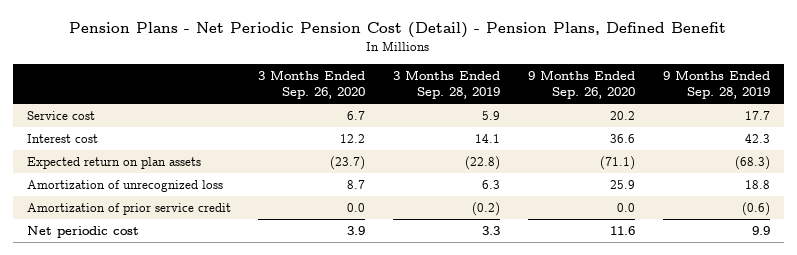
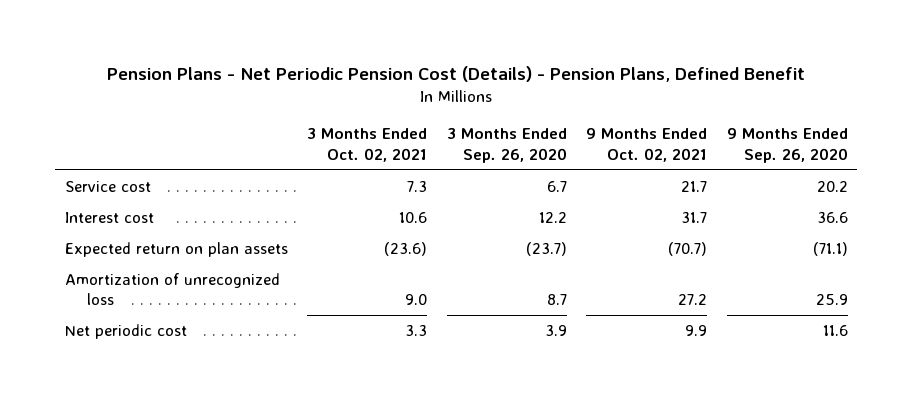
[69,21,727,38] Pension Plans - Net Periodic Pension Cost (Detail) - Pension Plans, Defined Benefit -> [107,66,806,83] Pension Plans - Net Periodic Pension Cost (Details) - Pension Plans, Defined Benefit
[393,69,501,100] 3 Months Ended Sep. 28, 2019 -> none
[663,69,771,100] 9 Months Ended Sep. 28, 2019 -> none
none -> [307,128,428,162] 3 Months Ended Oct. 02, 2021
none -> [586,128,708,162] 9 Months Ended Oct. 02, 2021
[26,202,231,215] Amortization of prior service credit -> none

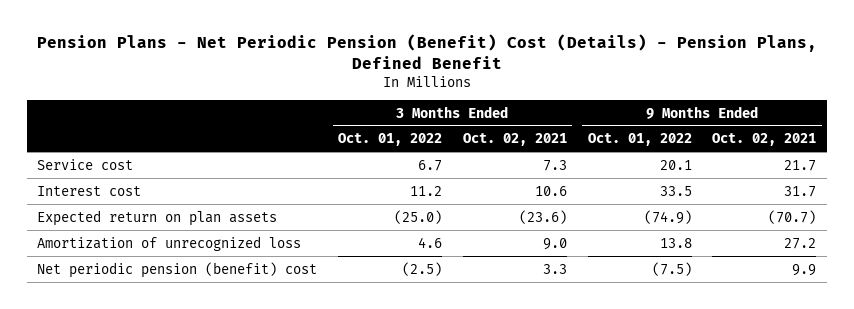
[107,66,806,83] Pension Plans - Net Periodic Pension Cost (Details) - Pension Plans, Defined Benefit -> [36,33,817,69] Pension Plans - Net Periodic Pension (Benefit) Cost (Details) - Pension Plans, Defined Benefit
[446,128,567,163] 3 Months Ended Sep. 26, 2020 -> none
[726,128,848,163] 9 Months Ended Sep. 26, 2020 -> none
none -> [338,133,443,147] Oct. 01, 2022
none -> [587,133,692,147] Oct. 01, 2022
[64,323,187,339] Net periodic cost -> [37,261,318,278] Net periodic pension (benefit) cost

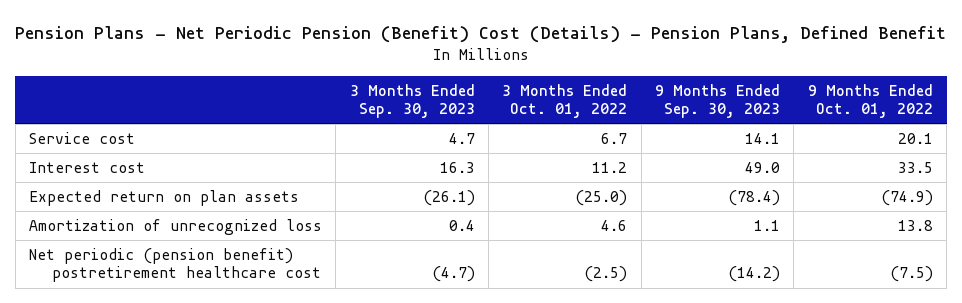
[462,133,567,147] Oct. 02, 2021 -> none
[712,133,817,147] Oct. 02, 2021 -> none
none -> [349,84,475,119] 3 Months Ended Sep. 30, 2023
none -> [655,84,781,119] 9 Months Ended Sep. 30, 2023
[37,261,318,278] Net periodic pension (benefit) cost -> [29,248,321,283] Net periodic (pension benefit) postretirement healthcare cost

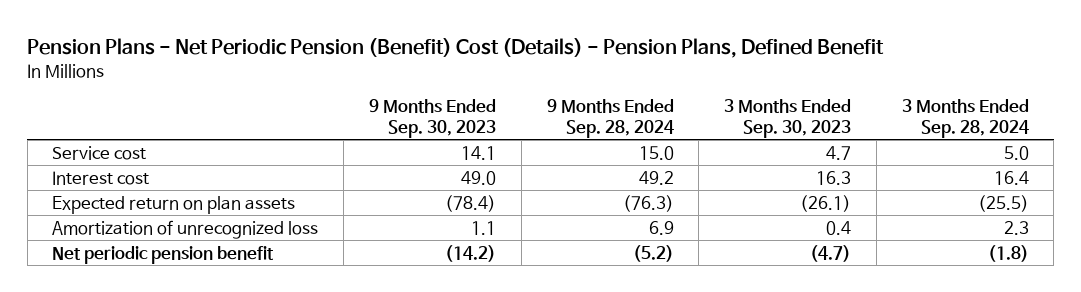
[502,84,628,119] 3 Months Ended Oct. 01, 2022 -> none
[807,84,933,119] 9 Months Ended Oct. 01, 2022 -> none
none -> [546,99,674,138] 9 Months Ended Sep. 28, 2024
none -> [901,99,1029,138] 3 Months Ended Sep. 28, 2024
[29,248,321,283] Net periodic (pension benefit) postretirement healthcare cost -> [52,245,275,264] Net periodic pension benefit

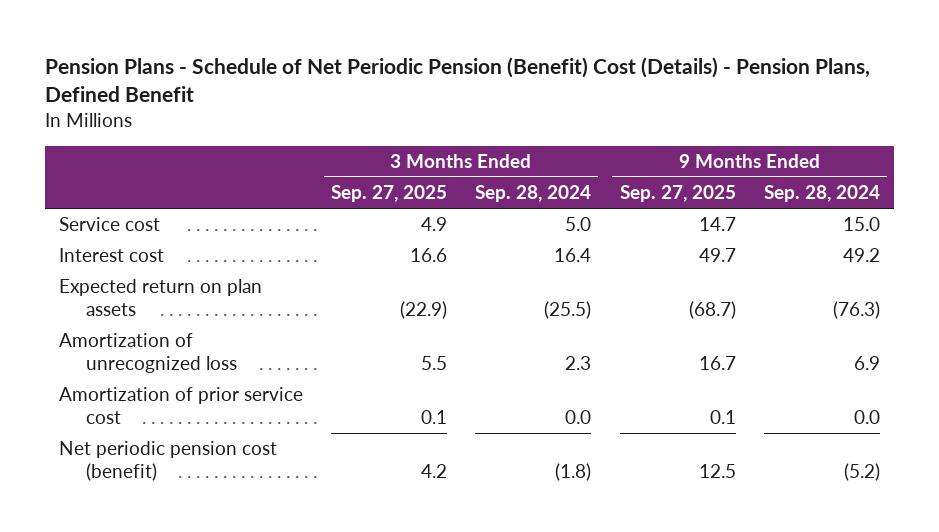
[27,37,885,58] Pension Plans - Net Periodic Pension (Benefit) Cost (Details) - Pension Plans, Defined Benefit -> [44,56,870,103] Pension Plans - Schedule of Net Periodic Pension (Benefit) Cost (Details) - Pension Plans, Defined Benefit
[369,99,497,138] 9 Months Ended Sep. 30, 2023 -> none
[724,99,852,138] 3 Months Ended Sep. 30, 2023 -> none
none -> [331,185,448,203] Sep. 27, 2025
none -> [619,185,736,203] Sep. 27, 2025
none -> [59,387,304,424] Amortization of prior service cost
[52,245,275,264] Net periodic pension benefit -> [59,441,278,481] Net periodic pension cost (benefit)

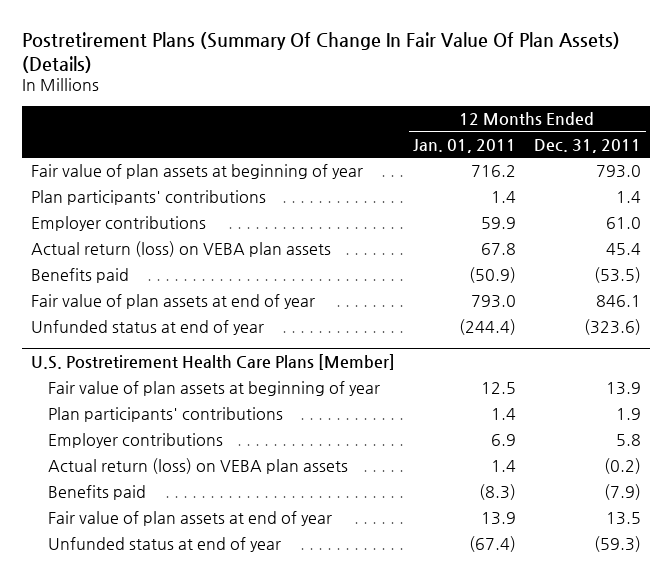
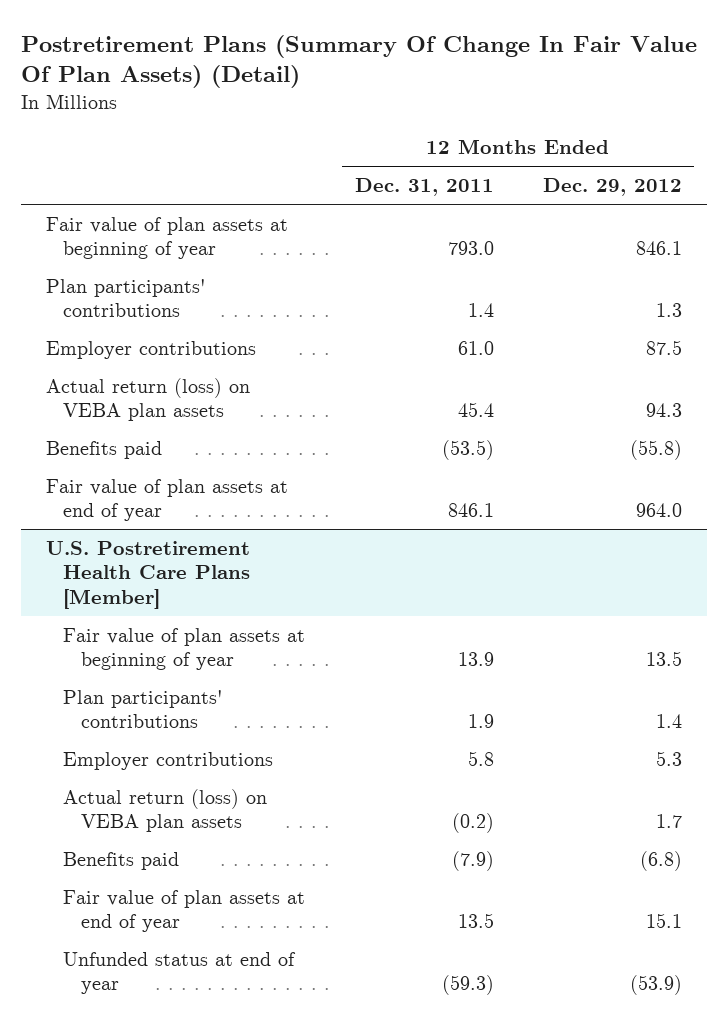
[22,31,621,73] Postretirement Plans (Summary Of Change In Fair Value Of Plan Assets) (Details) -> [21,34,698,89] Postretirement Plans (Summary Of Change In Fair Value Of Plan Assets) (Detail)
[413,138,517,153] Jan. 01, 2011 -> none
none -> [543,178,683,197] Dec. 29, 2012
[31,320,265,336] Unfunded status at end of year -> none

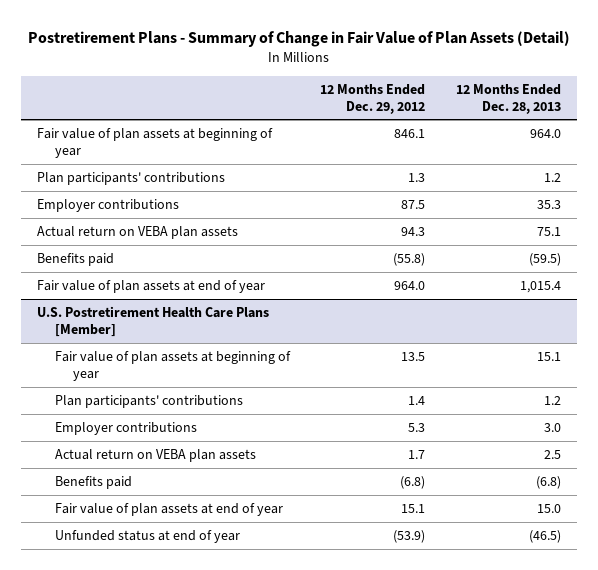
[21,34,698,89] Postretirement Plans (Summary Of Change In Fair Value Of Plan Assets) (Detail) -> [27,30,570,47] Postretirement Plans - Summary of Change in Fair Value of Plan Assets (Detail)
[354,178,494,197] Dec. 31, 2011 -> none
none -> [456,83,562,114] 12 Months Ended Dec. 28, 2013
[45,377,250,422] Actual return (loss) on VEBA plan assets -> [36,225,238,239] Actual return on VEBA plan assets
[63,788,268,833] Actual return (loss) on VEBA plan assets -> [54,448,256,462] Actual return on VEBA plan assets

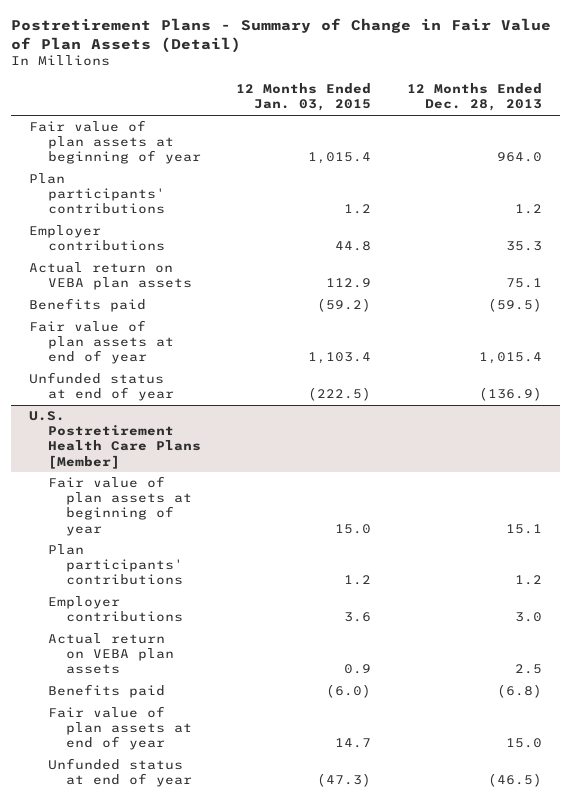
[320,83,426,114] 12 Months Ended Dec. 29, 2012 -> none
none -> [236,83,372,112] 12 Months Ended Jan. 03, 2015
none -> [28,372,174,402] Unfunded status at end of year

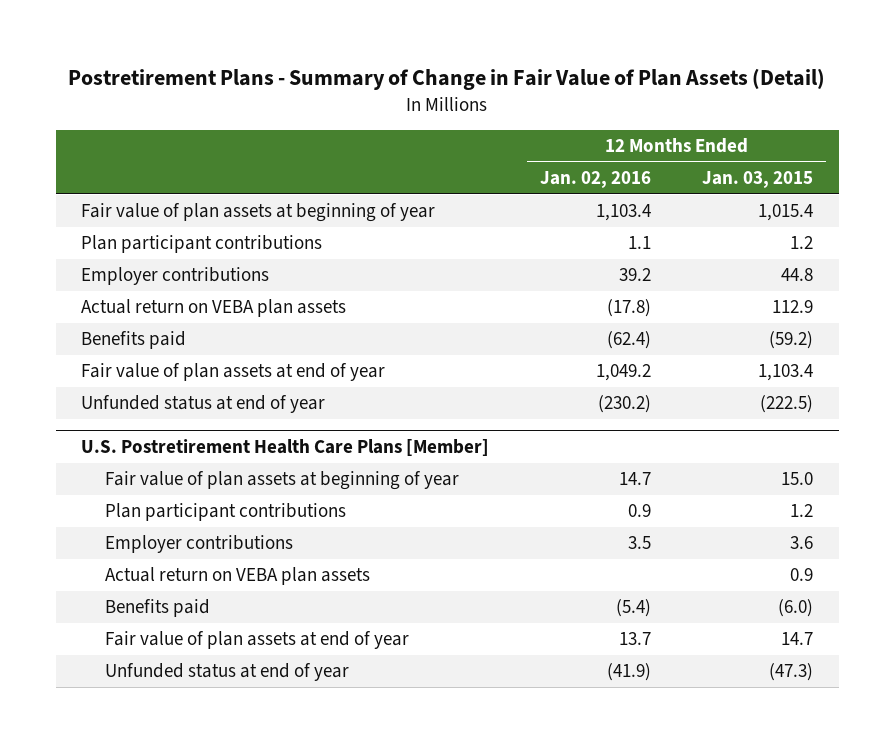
[407,83,543,112] 12 Months Ended Dec. 28, 2013 -> none
none -> [540,170,652,188] Jan. 02, 2016
[28,173,165,215] Plan participants' contributions -> [81,235,323,254] Plan participant contributions
[47,544,184,586] Plan participants' contributions -> [105,503,347,522] Plan participant contributions

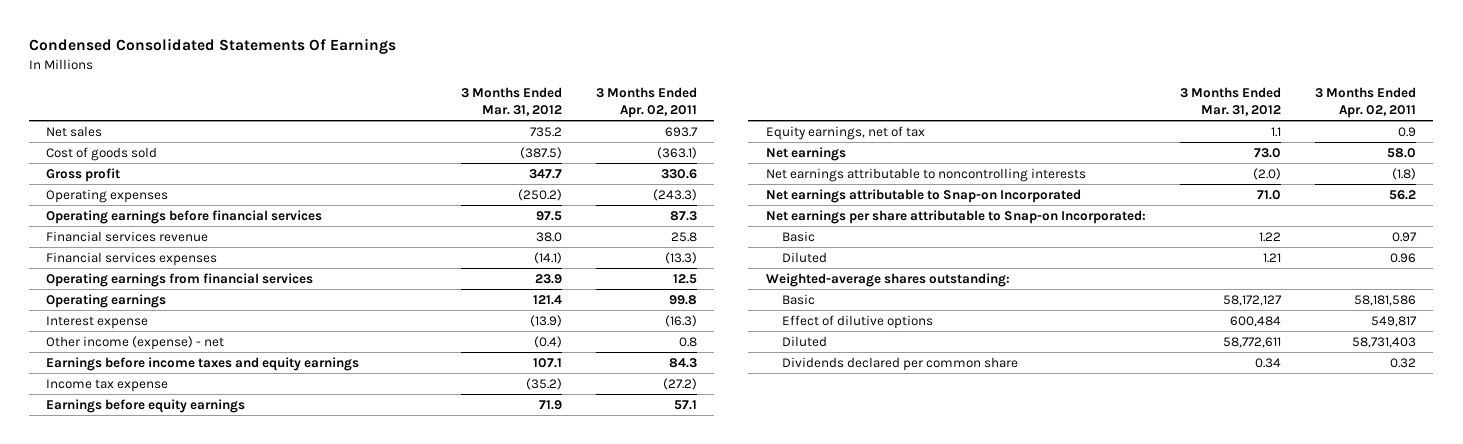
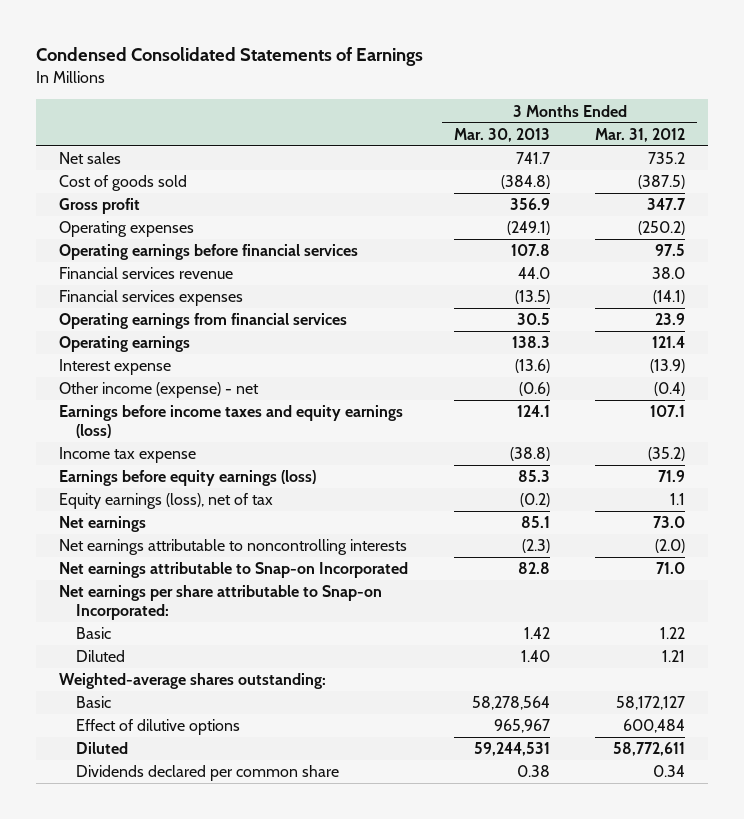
[29,38,397,55] Condensed Consolidated Statements Of Earnings -> [36,47,424,67] Condensed Consolidated Statements of Earnings
[596,87,698,118] 3 Months Ended Apr. 02, 2011 -> none
none -> [453,127,550,142] Mar. 30, 2013
[46,356,360,371] Earnings before income taxes and equity earnings -> [58,405,403,439] Earnings before income taxes and equity earnings (loss)
[46,398,246,413] Earnings before equity earnings -> [58,470,316,487] Earnings before equity earnings (loss)
[765,125,925,140] Equity earnings, net of tax -> [58,493,273,510] Equity earnings (loss), net of tax

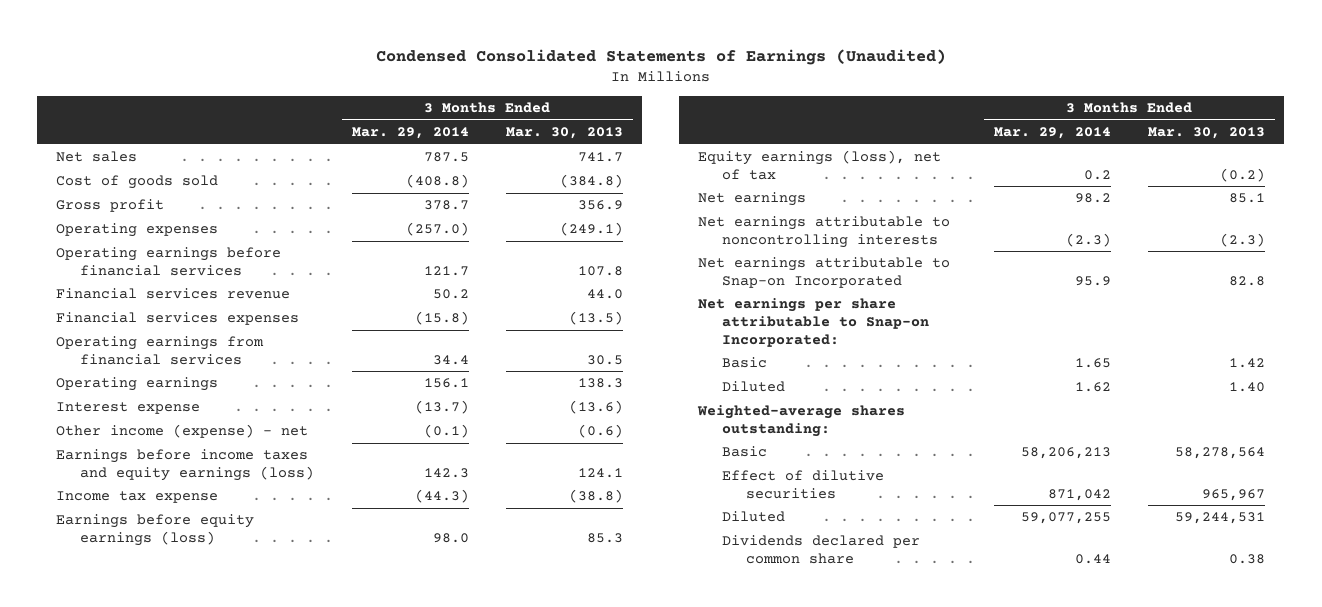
[36,47,424,67] Condensed Consolidated Statements of Earnings -> [375,48,946,65] Condensed Consolidated Statements of Earnings (Unaudited)
[595,127,686,142] Mar. 31, 2012 -> none
none -> [351,127,469,140] Mar. 29, 2014
[76,719,241,736] Effect of dilutive options -> [721,470,884,499] Effect of dilutive securities

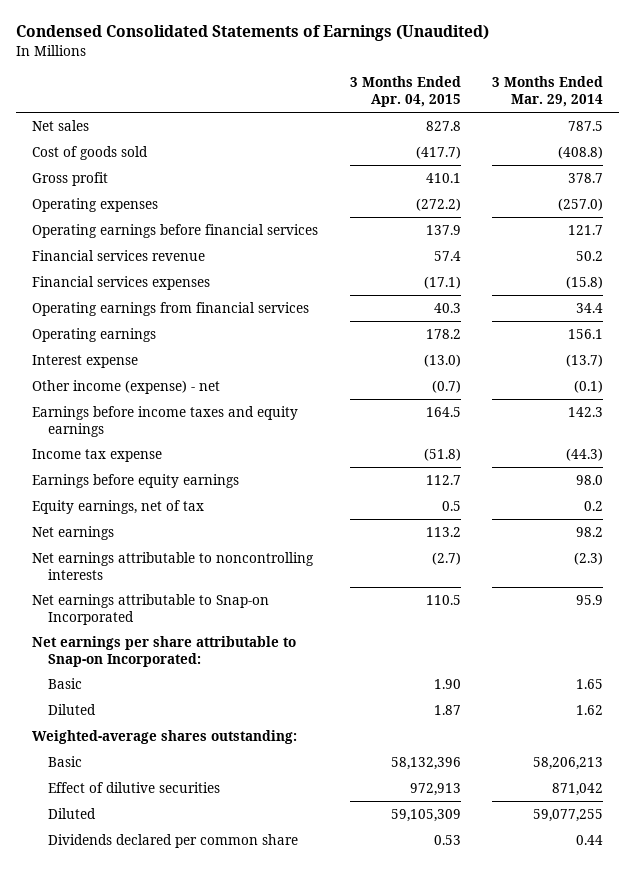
[506,127,624,140] Mar. 30, 2013 -> none
none -> [349,76,461,108] 3 Months Ended Apr. 04, 2015
[56,449,314,481] Earnings before income taxes and equity earnings (loss) -> [31,405,298,437] Earnings before income taxes and equity earnings
[56,514,255,546] Earnings before equity earnings (loss) -> [31,473,239,488] Earnings before equity earnings
[698,150,942,180] Equity earnings (loss), net of tax -> [31,499,204,514] Equity earnings, net of tax

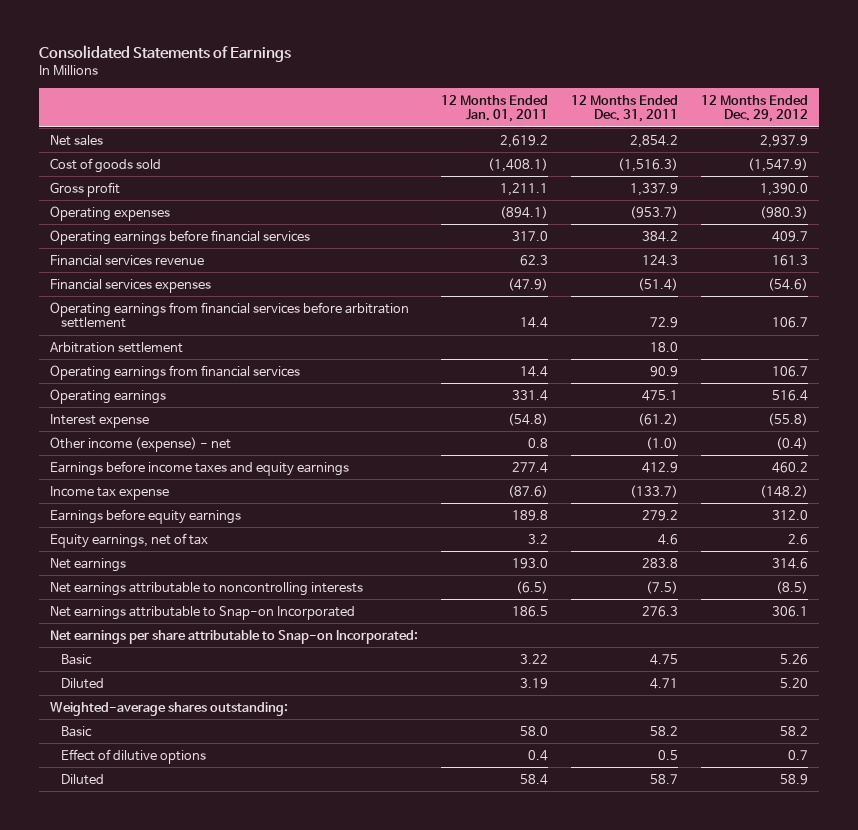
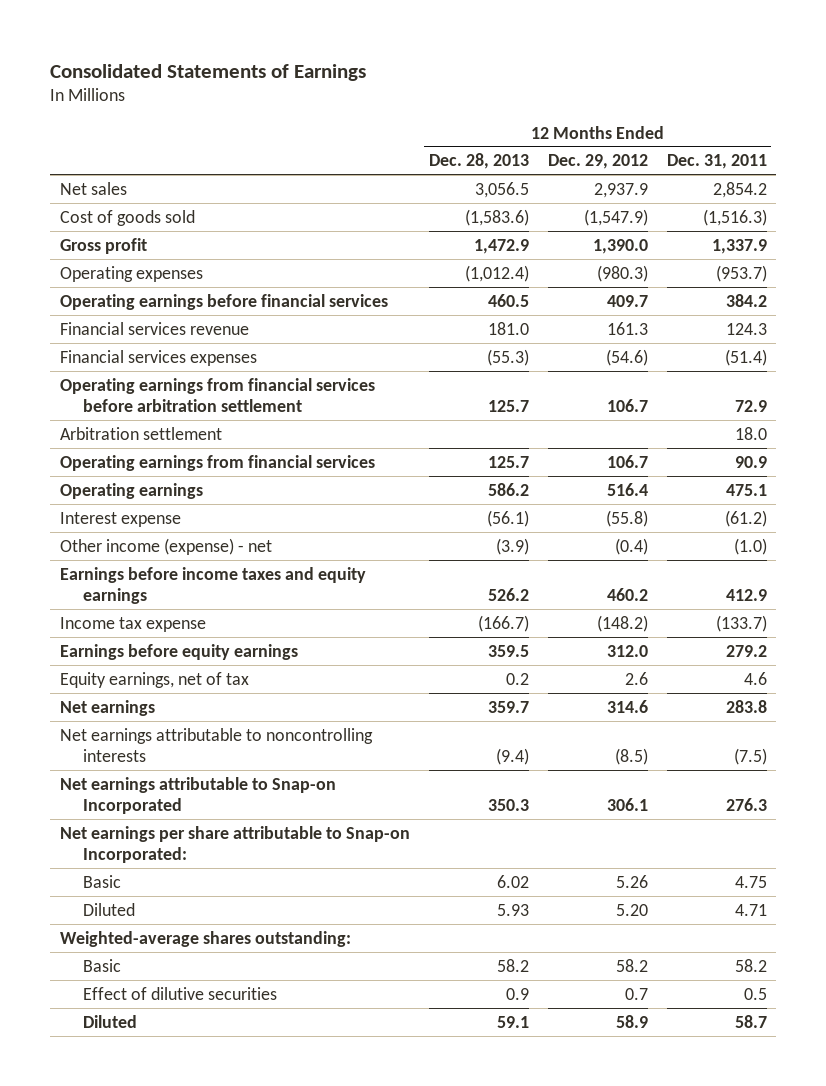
[441,94,549,123] 12 Months Ended Jan. 01, 2011 -> none
none -> [428,153,529,170] Dec. 28, 2013
[60,748,206,764] Effect of dilutive options -> [83,986,278,1000] Effect of dilutive securities

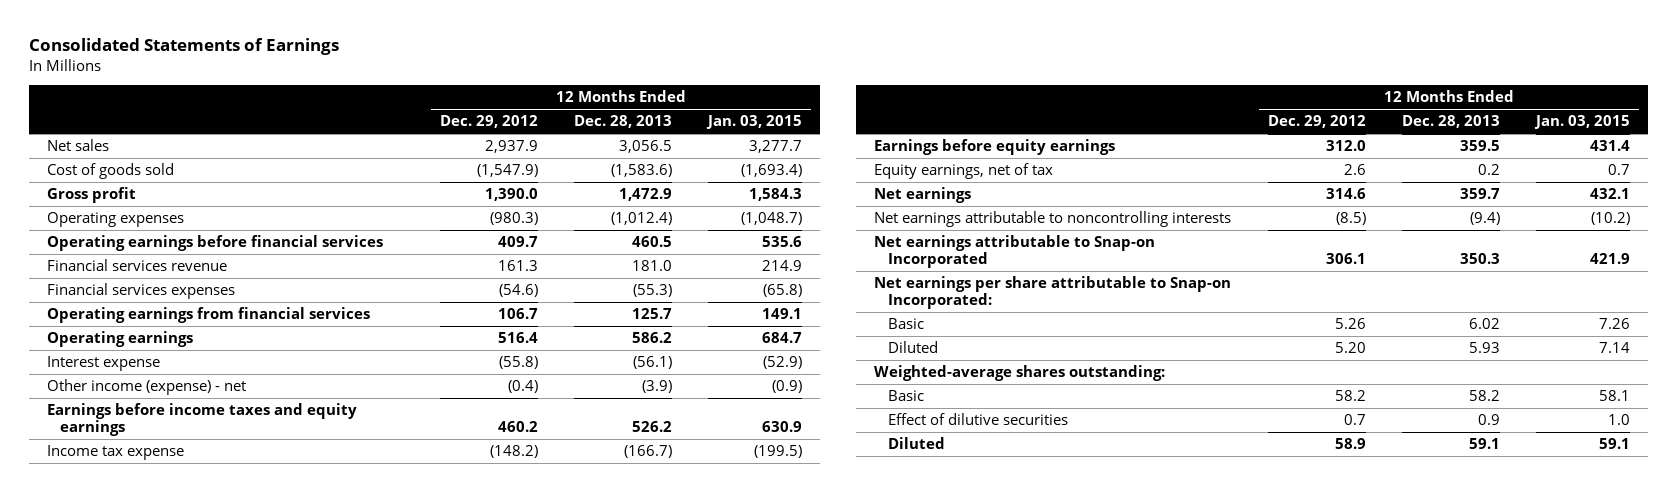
[666,154,767,170] Dec. 31, 2011 -> none
none -> [706,115,803,130] Jan. 03, 2015
[59,377,375,413] Operating earnings from financial services before arbitration settlement -> none
[59,426,222,440] Arbitration settlement -> none

